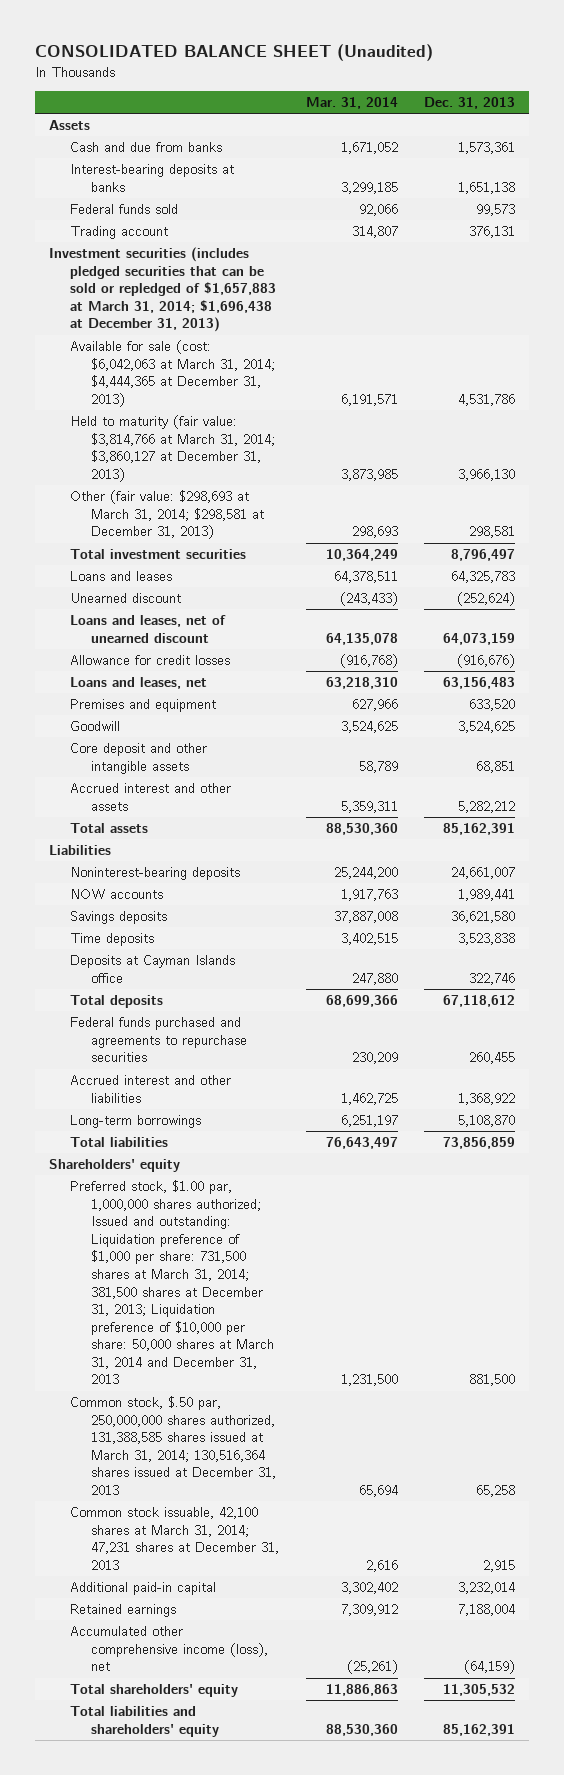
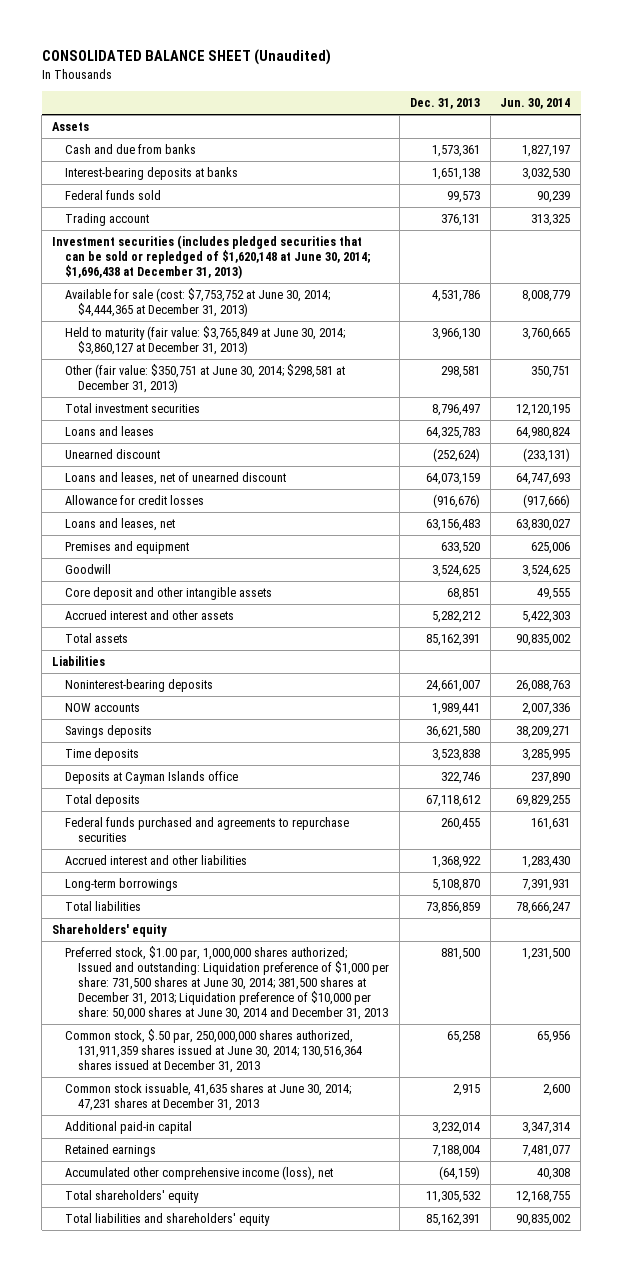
[305,97,398,110] Mar. 31, 2014 -> none
none -> [500,98,571,110] Jun. 30, 2014
[48,247,276,333] Investment securities (includes pledged securities that can be sold or repledged of $1,657,883 at March 31, 2014; $1,696,438 at December 31, 2013) -> [51,235,372,279] Investment securities (includes pledged securities that can be sold or repledged of $1,620,148 at June 30, 2014; $1,696,438 at December 31, 2013)
[69,340,276,407] Available for sale (cost: $6,042,063 at March 31, 2014; $4,444,365 at December 31, 2013) -> [65,288,331,317] Available for sale (cost: $7,753,752 at June 30, 2014; $4,444,365 at December 31, 2013)
[69,415,276,482] Held to maturity (fair value: $3,814,766 at March 31, 2014; $3,860,127 at December 31, 2013) -> [65,326,346,355] Held to maturity (fair value: $3,765,849 at June 30, 2014; $3,860,127 at December 31, 2013)
[69,490,265,540] Other (fair value: $298,693 at March 31, 2014; $298,581 at December 31, 2013) -> [65,364,346,393] Other (fair value: $350,751 at June 30, 2014; $298,581 at December 31, 2013)
[69,1180,275,1385] Preferred stock, $1.00 par, 1,000,000 shares authorized; Issued and outstanding: Liquidation preference of $1,000 per share: 731,500 shares at March 31, 2014; 381,500 shares at December 31, 2013; Liquidation preference of $10,000 per share: 50,000 shares at March 31, 2014 and December 31, 2013 -> [65,946,390,1020] Preferred stock, $1.00 par, 1,000,000 shares authorized; Issued and outstanding: Liquidation preference of $1,000 per share: 731,500 shares at June 30, 2014; 381,500 shares at December 31, 2013; Liquidation preference of $10,000 per share: 50,000 shares at June 30, 2014 and December 31, 2013
[69,1396,277,1495] Common stock, $.50 par, 250,000,000 shares authorized, 131,388,585 shares issued at March 31, 2014; 130,516,364 shares issued at December 31, 2013 -> [65,1029,363,1073] Common stock, $.50 par, 250,000,000 shares authorized, 131,911,359 shares issued at June 30, 2014; 130,516,364 shares issued at December 31, 2013
[69,1507,280,1570] Common stock issuable, 42,100 shares at March 31, 2014; 47,231 shares at December 31, 2013 -> [65,1083,352,1111] Common stock issuable, 41,635 shares at June 30, 2014; 47,231 shares at December 31, 2013

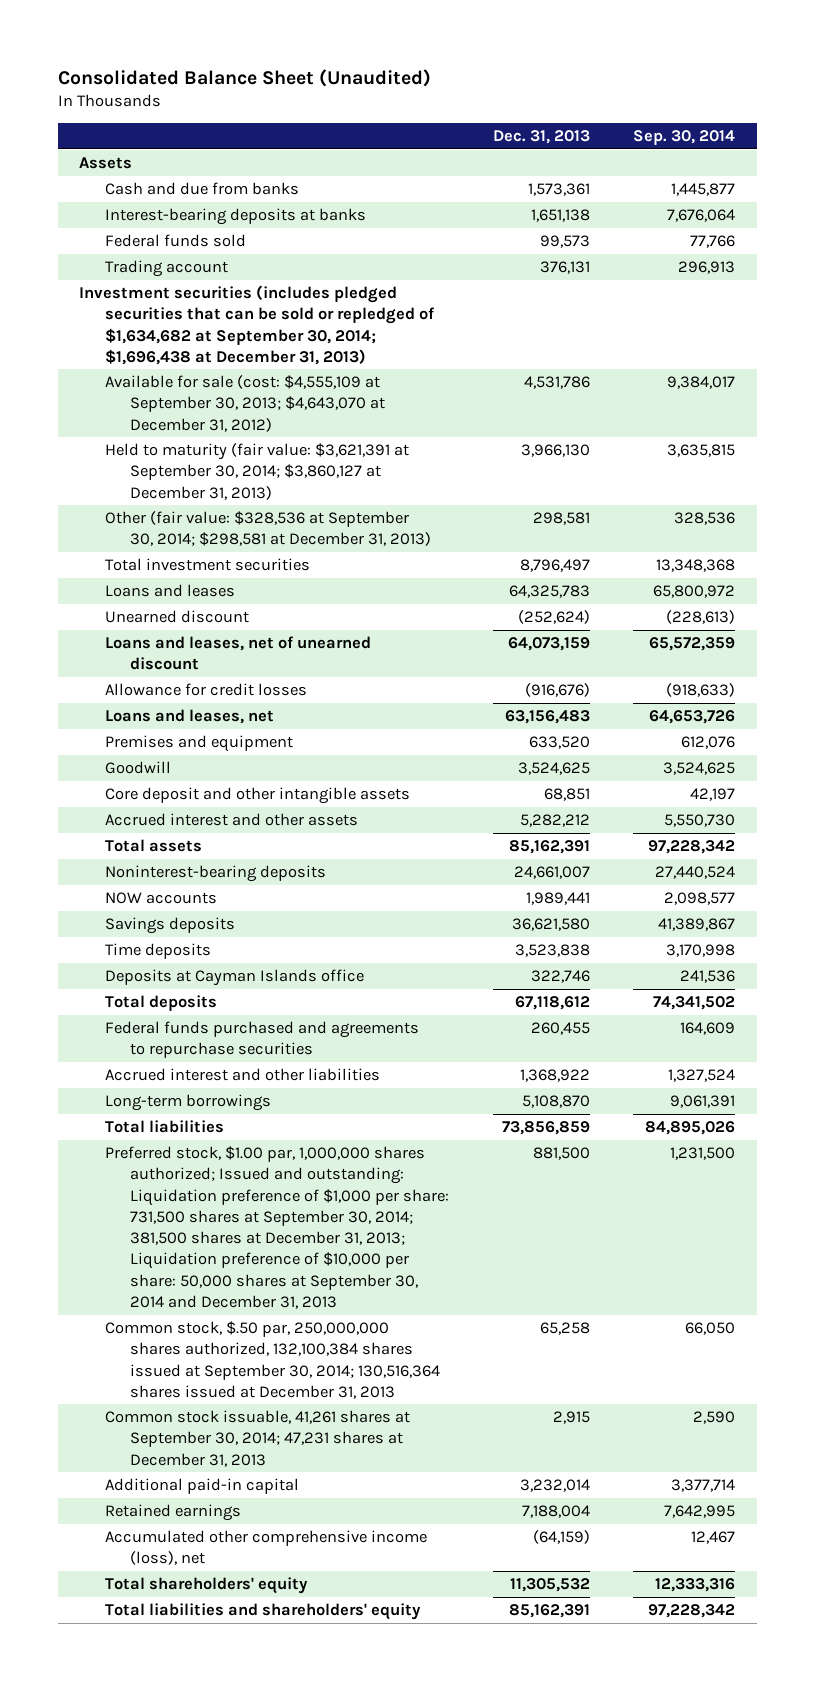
[41,49,331,66] CONSOLIDATED BALANCE SHEET (Unaudited) -> [57,68,431,87] Consolidated Balance Sheet (Unaudited)
[500,98,571,110] Jun. 30, 2014 -> none
none -> [633,130,736,146] Sep. 30, 2014
[51,235,372,279] Investment securities (includes pledged securities that can be sold or repledged of $1,620,148 at June 30, 2014; $1,696,438 at December 31, 2013) -> [79,285,435,365] Investment securities (includes pledged securities that can be sold or repledged of $1,634,682 at September 30, 2014; $1,696,438 at December 31, 2013)
[65,288,331,317] Available for sale (cost: $7,753,752 at June 30, 2014; $4,444,365 at December 31, 2013) -> [104,375,386,432] Available for sale (cost: $4,555,109 at September 30, 2013; $4,643,070 at December 31, 2012)
[65,326,346,355] Held to maturity (fair value: $3,765,849 at June 30, 2014; $3,860,127 at December 31, 2013) -> [104,443,409,500] Held to maturity (fair value: $3,621,391 at September 30, 2014; $3,860,127 at December 31, 2013)
[65,364,346,393] Other (fair value: $350,751 at June 30, 2014; $298,581 at December 31, 2013) -> [104,511,432,547] Other (fair value: $328,536 at September 30, 2014; $298,581 at December 31, 2013)
[51,656,105,667] Liabilities -> none
[51,924,167,938] Shareholders' equity -> none
[65,946,390,1020] Preferred stock, $1.00 par, 1,000,000 shares authorized; Issued and outstanding: Liquidation preference of $1,000 per share: 731,500 shares at June 30, 2014; 381,500 shares at December 31, 2013; Liquidation preference of $10,000 per share: 50,000 shares at June 30, 2014 and December 31, 2013 -> [104,1146,450,1310] Preferred stock, $1.00 par, 1,000,000 shares authorized; Issued and outstanding: Liquidation preference of $1,000 per share: 731,500 shares at September 30, 2014; 381,500 shares at December 31, 2013; Liquidation preference of $10,000 per share: 50,000 shares at September 30, 2014 and December 31, 2013
[65,1029,363,1073] Common stock, $.50 par, 250,000,000 shares authorized, 131,911,359 shares issued at June 30, 2014; 130,516,364 shares issued at December 31, 2013 -> [104,1321,441,1399] Common stock, $.50 par, 250,000,000 shares authorized, 132,100,384 shares issued at September 30, 2014; 130,516,364 shares issued at December 31, 2013
[65,1083,352,1111] Common stock issuable, 41,635 shares at June 30, 2014; 47,231 shares at December 31, 2013 -> [104,1410,410,1467] Common stock issuable, 41,261 shares at September 30, 2014; 47,231 shares at December 31, 2013

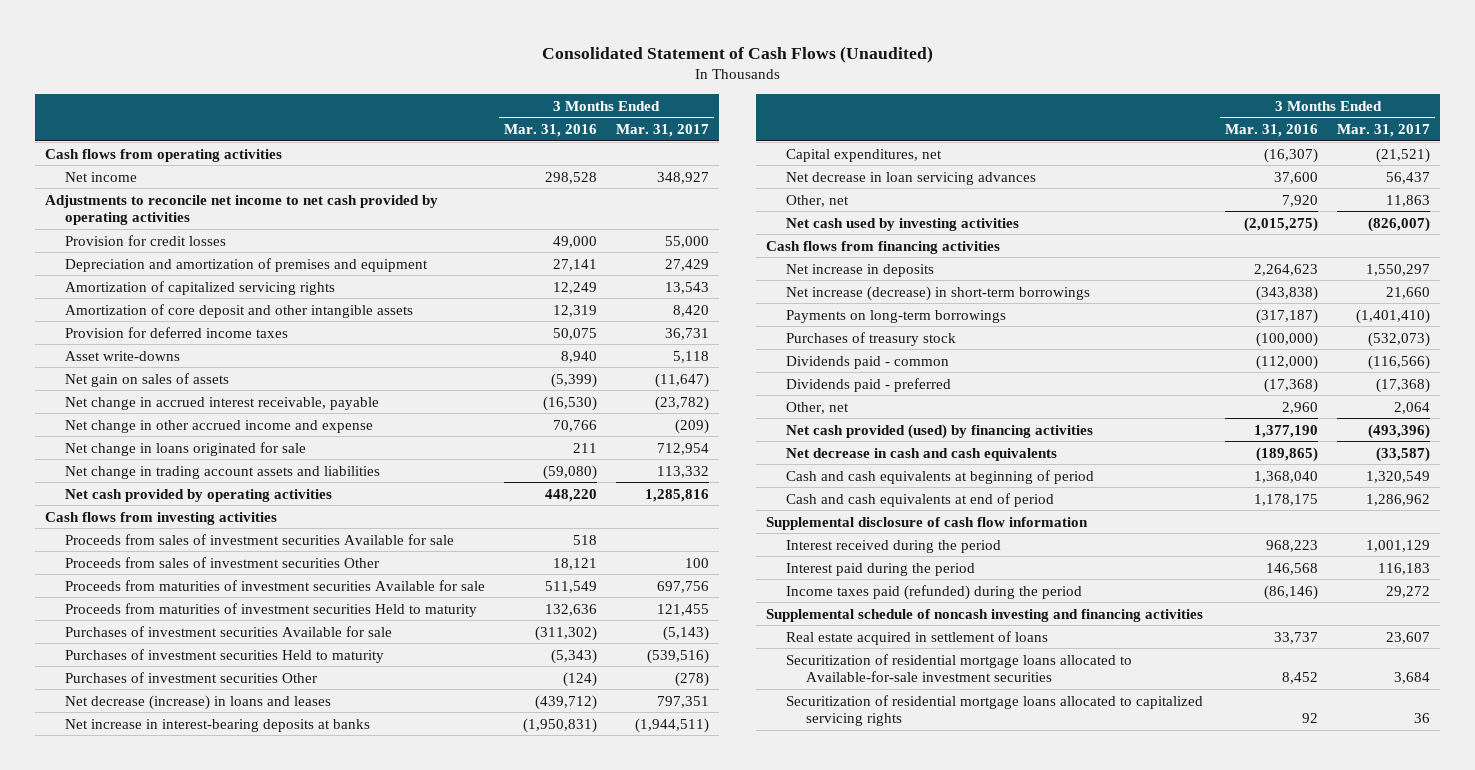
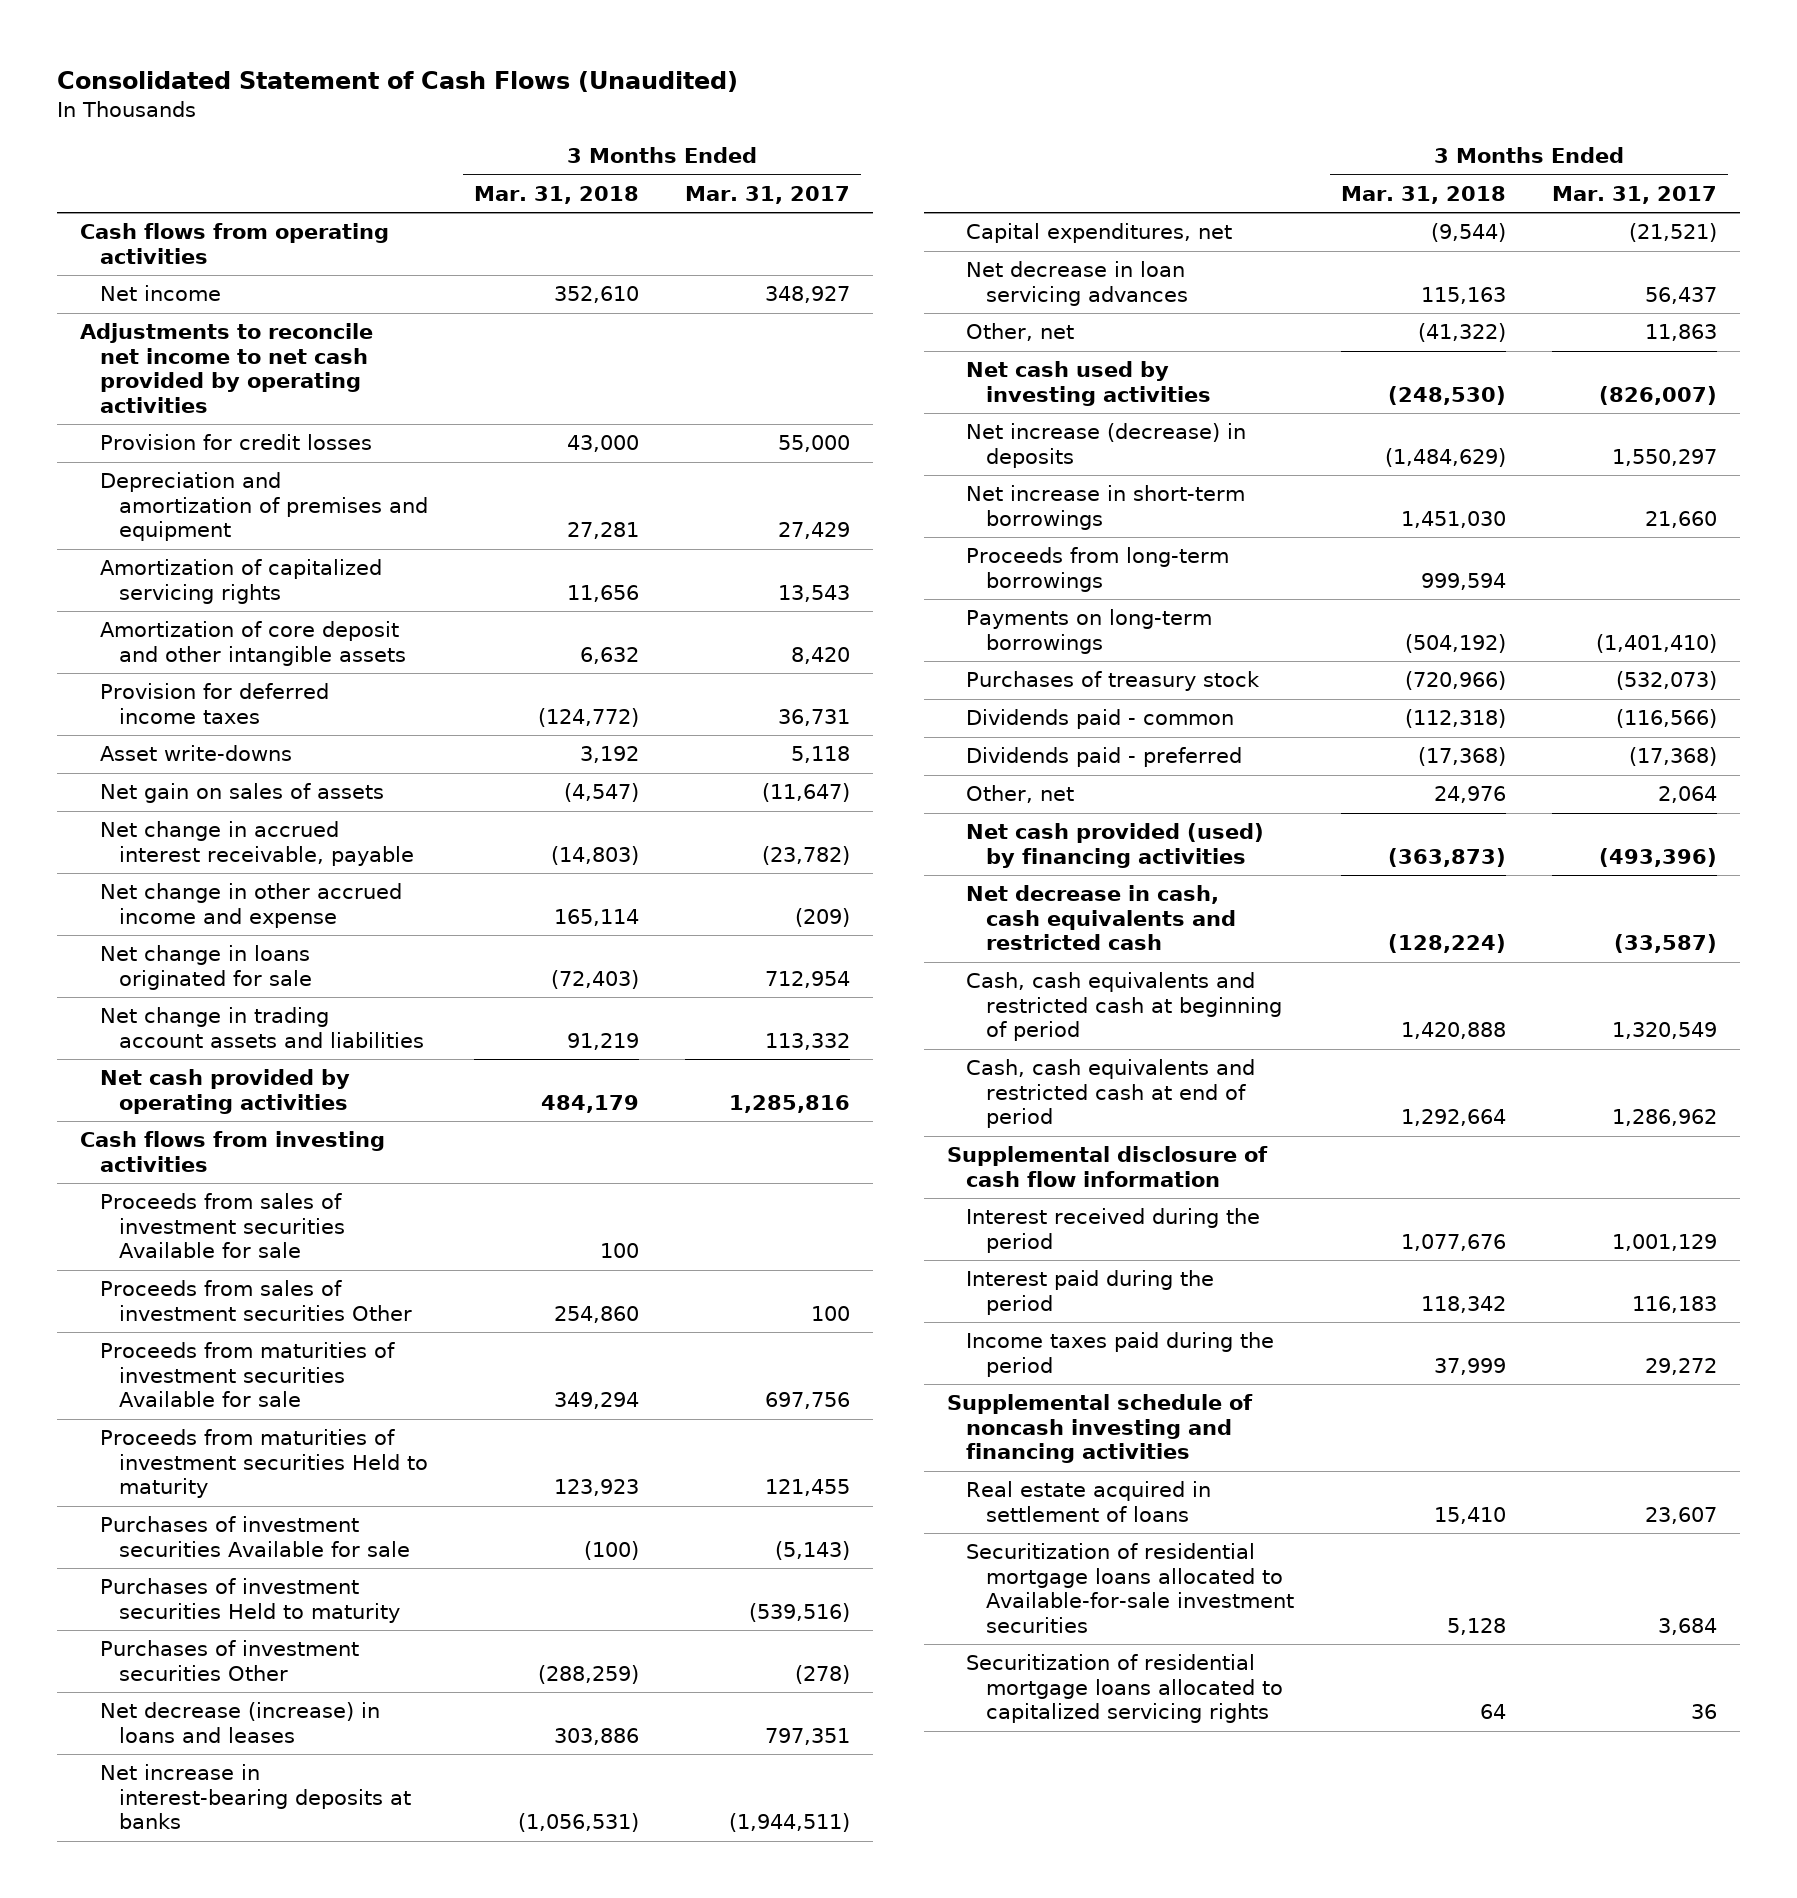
[503,124,597,138] Mar. 31, 2016 -> none
none -> [474,186,640,205] Mar. 31, 2018
[766,240,1001,254] Cash flows from financing activities -> none
[786,263,935,277] Net increase in deposits -> [966,423,1247,468] Net increase (decrease) in deposits
[786,285,1091,301] Net increase (decrease) in short-term borrowings -> [966,485,1246,530] Net increase in short-term borrowings
none -> [966,547,1230,592] Proceeds from long-term borrowings
[786,447,1058,461] Net decrease in cash and cash equivalents -> [966,885,1237,951] Net decrease in cash, cash equivalents and restricted cash
[786,469,1095,484] Cash and cash equivalents at beginning of period -> [966,972,1283,1042] Cash, cash equivalents and restricted cash at beginning of period
[786,492,1055,507] Cash and cash equivalents at end of period -> [966,1059,1256,1129] Cash, cash equivalents and restricted cash at end of period
[786,584,1083,600] Income taxes paid (refunded) during the period -> [966,1332,1275,1377] Income taxes paid during the period

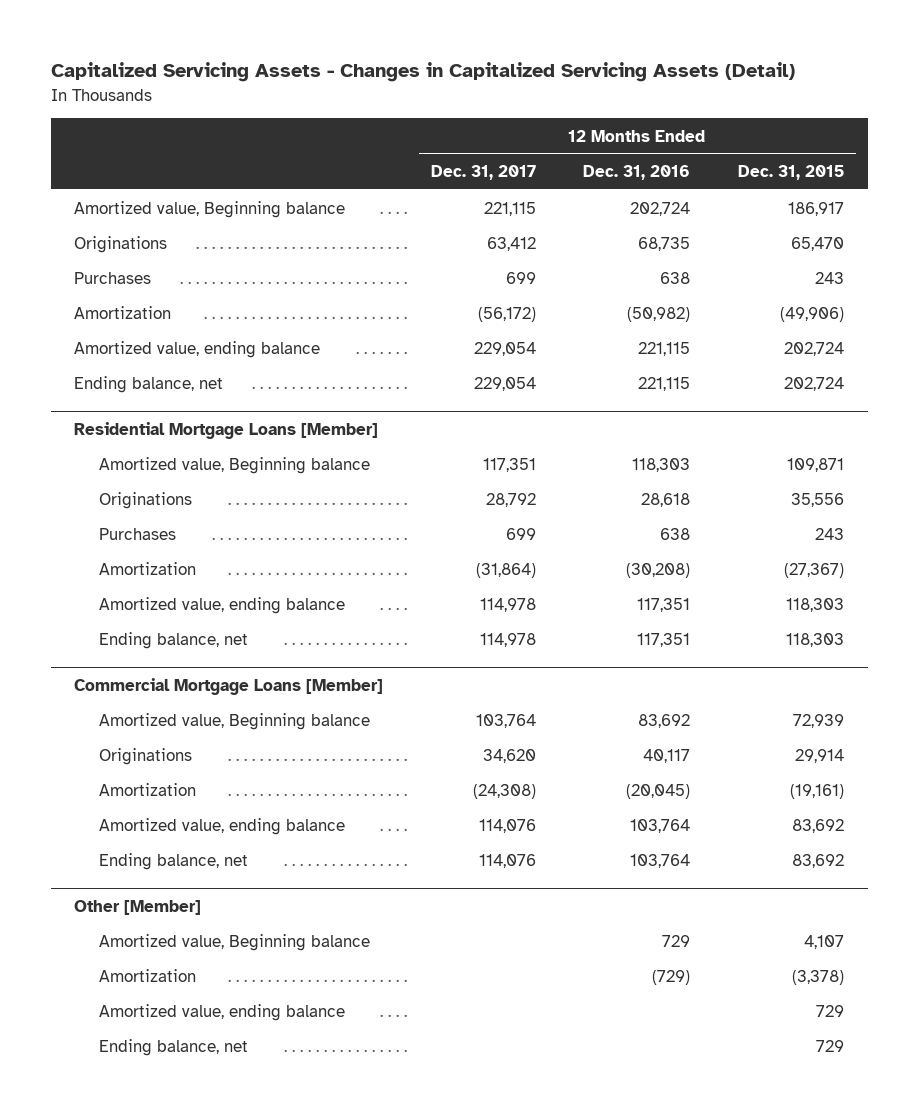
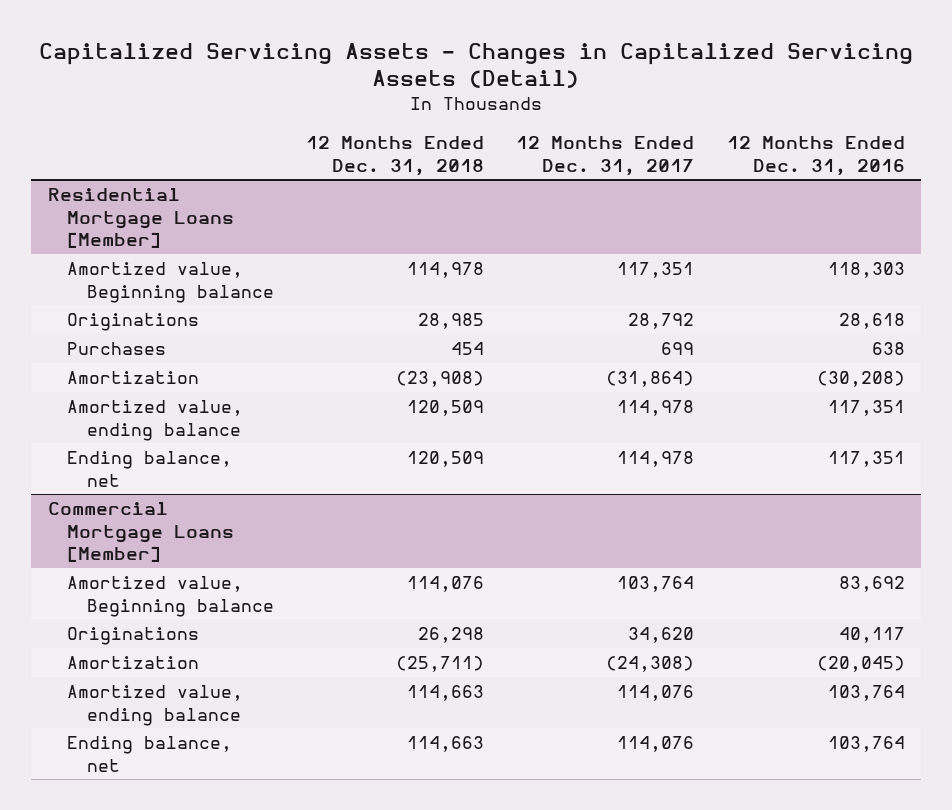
[737,164,844,180] Dec. 31, 2015 -> none
none -> [305,135,484,176] 12 Months Ended Dec. 31, 2018
[74,200,346,218] Amortized value, Beginning balance -> none
[74,235,168,253] Originations -> none
[74,271,152,284] Purchases -> none
[74,305,172,319] Amortization -> none
[74,340,321,358] Amortized value, ending balance -> none
[74,375,224,393] Ending balance, net -> none
[74,899,202,915] Other [Member] -> none
[98,933,370,951] Amortized value, Beginning balance -> none
[98,968,196,982] Amortization -> none
[98,1003,345,1021] Amortized value, ending balance -> none
[98,1038,248,1056] Ending balance, net -> none

